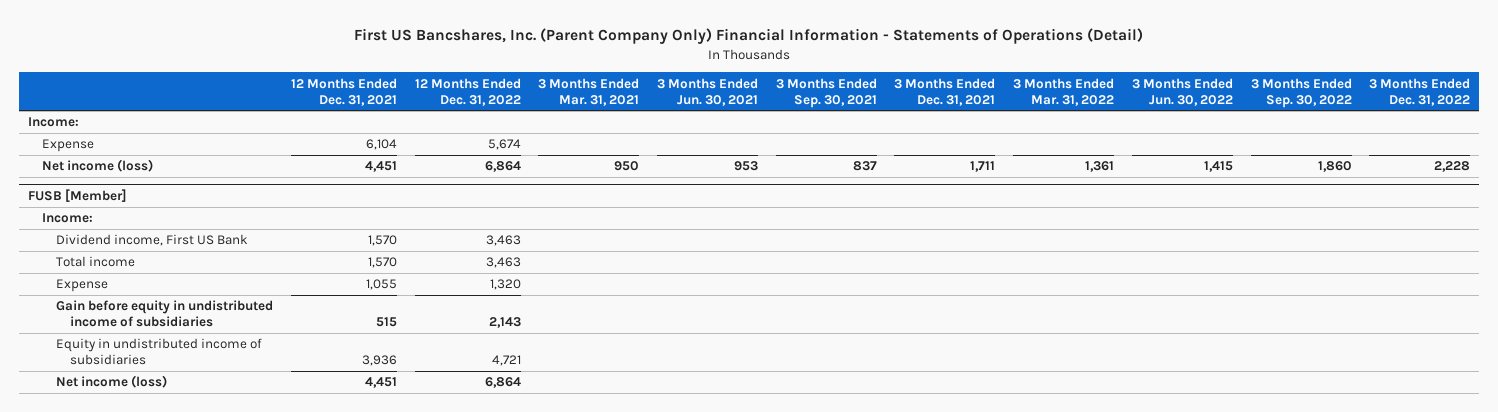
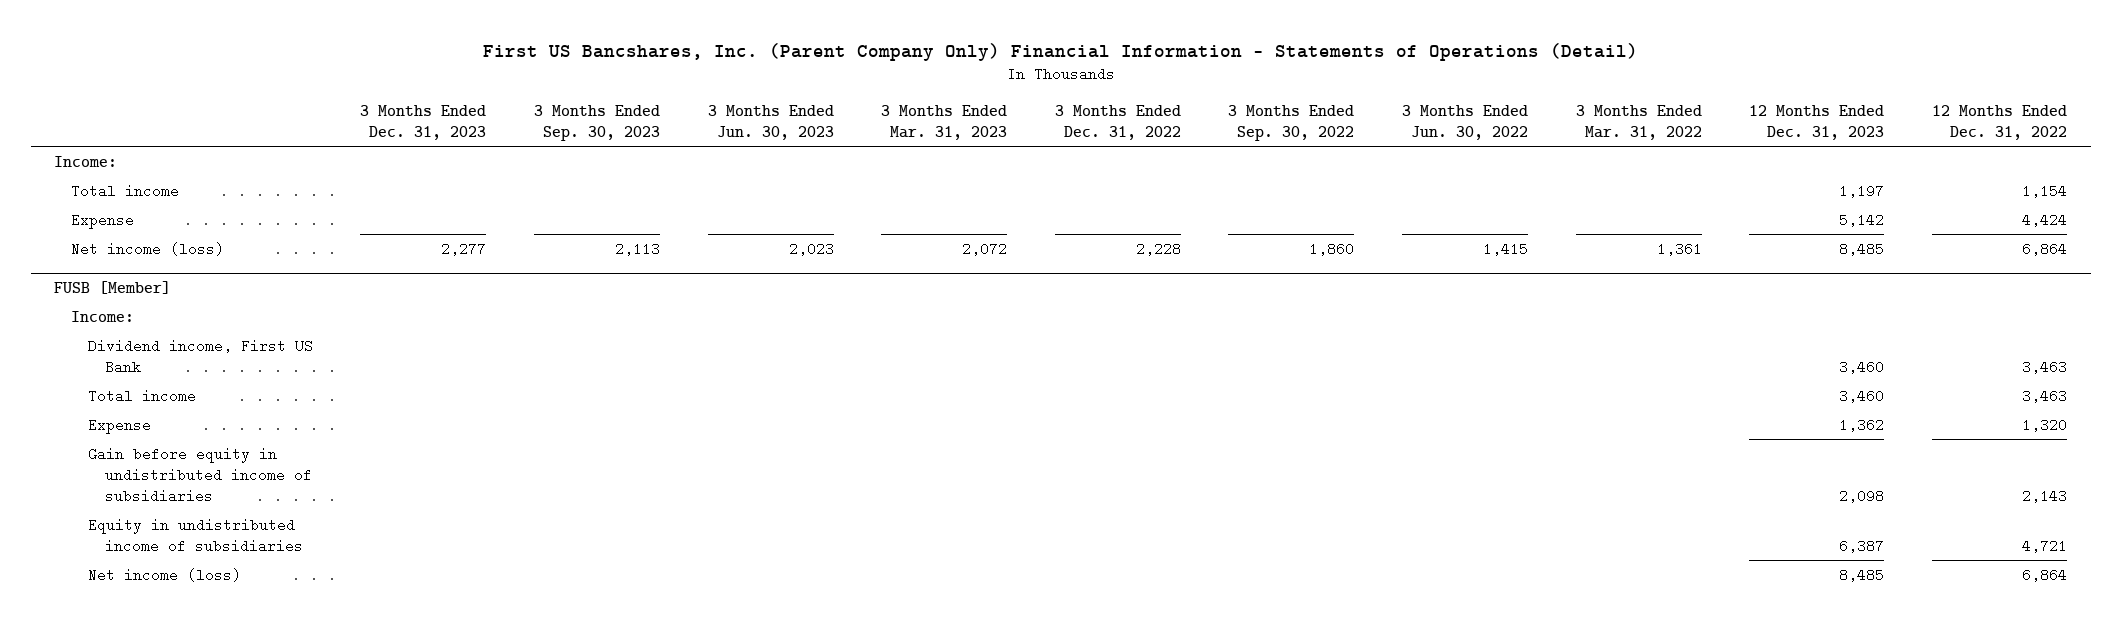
[290,77,397,106] 12 Months Ended Dec. 31, 2021 -> none
[538,77,640,106] 3 Months Ended Mar. 31, 2021 -> none
[657,77,759,106] 3 Months Ended Jun. 30, 2021 -> none
[775,77,877,108] 3 Months Ended Sep. 30, 2021 -> none
[894,77,996,106] 3 Months Ended Dec. 31, 2021 -> none
none -> [360,104,487,141] 3 Months Ended Dec. 31, 2023
none -> [534,104,661,142] 3 Months Ended Sep. 30, 2023
none -> [707,104,834,141] 3 Months Ended Jun. 30, 2023
none -> [881,104,1008,141] 3 Months Ended Mar. 31, 2023
none -> [1749,104,1885,141] 12 Months Ended Dec. 31, 2023
none -> [71,183,180,198] Total income
[487,139,521,151] 5,674 -> [2021,212,2067,227] 4,424

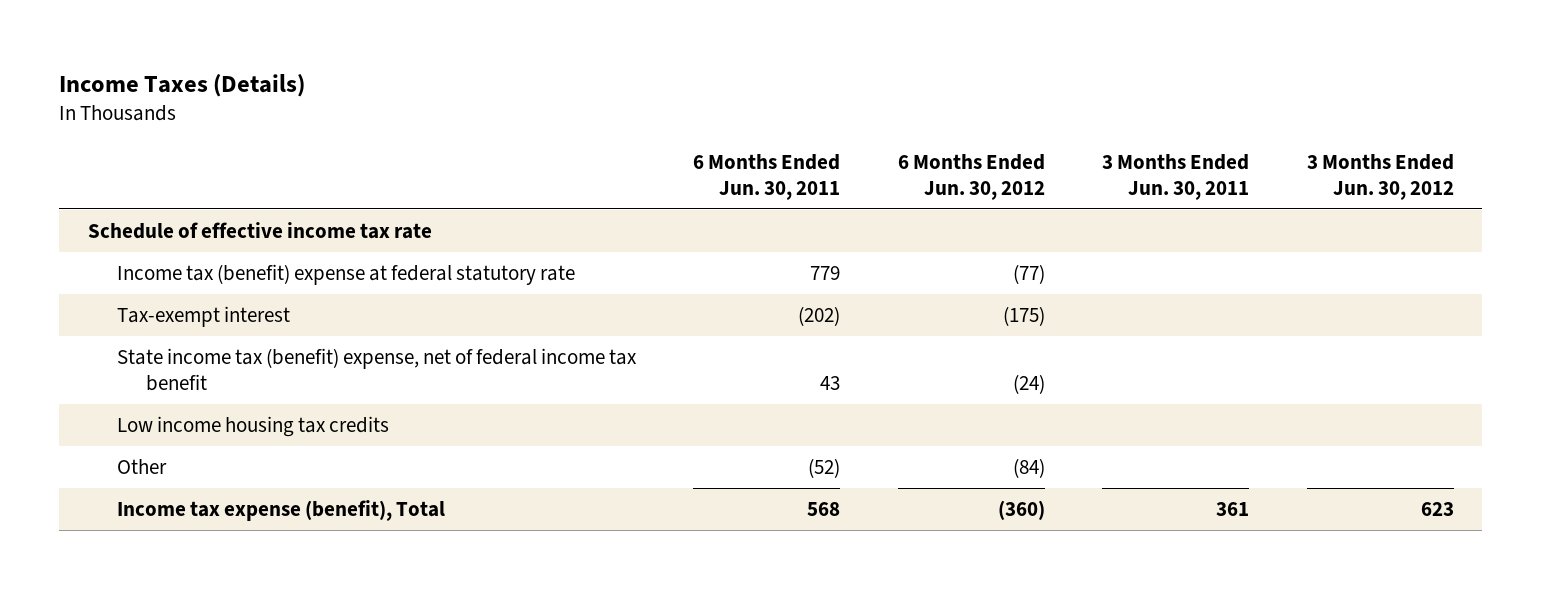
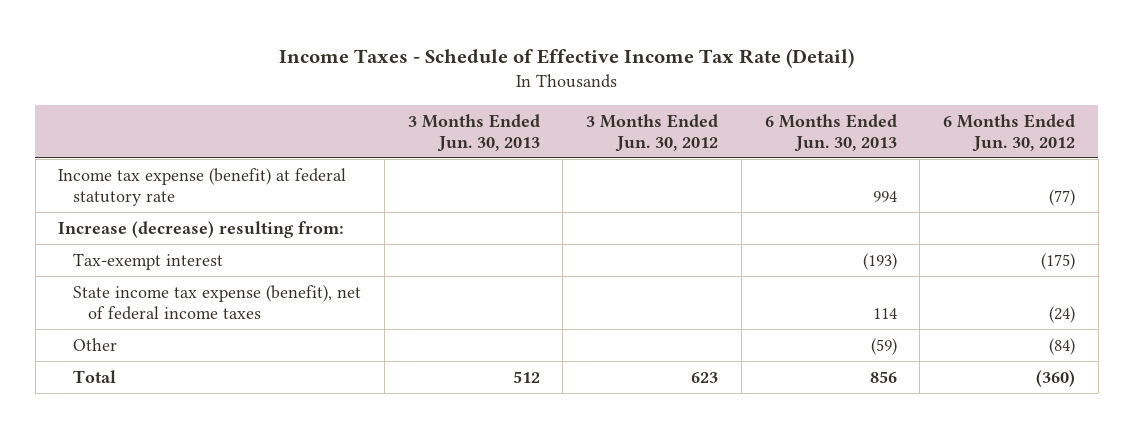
[58,73,305,97] Income Taxes (Details) -> [278,47,854,68] Income Taxes - Schedule of Effective Income Tax Rate (Detail)
[693,154,841,200] 6 Months Ended Jun. 30, 2011 -> none
[1102,154,1250,200] 3 Months Ended Jun. 30, 2011 -> none
none -> [407,113,540,153] 3 Months Ended Jun. 30, 2013
none -> [764,113,897,153] 6 Months Ended Jun. 30, 2013
[87,221,432,239] Schedule of effective income tax rate -> none
[116,263,575,285] Income tax (benefit) expense at federal statutory rate -> [58,167,347,207] Income tax expense (benefit) at federal statutory rate
none -> [58,220,345,238] Increase (decrease) resulting from:
[116,415,389,437] Low income housing tax credits -> none
[116,347,637,391] State income tax (benefit) expense, net of federal income tax benefit -> [73,284,362,321] State income tax expense (benefit), net of federal income taxes
[116,499,445,521] Income tax expense (benefit), Total -> [73,369,117,383] Total

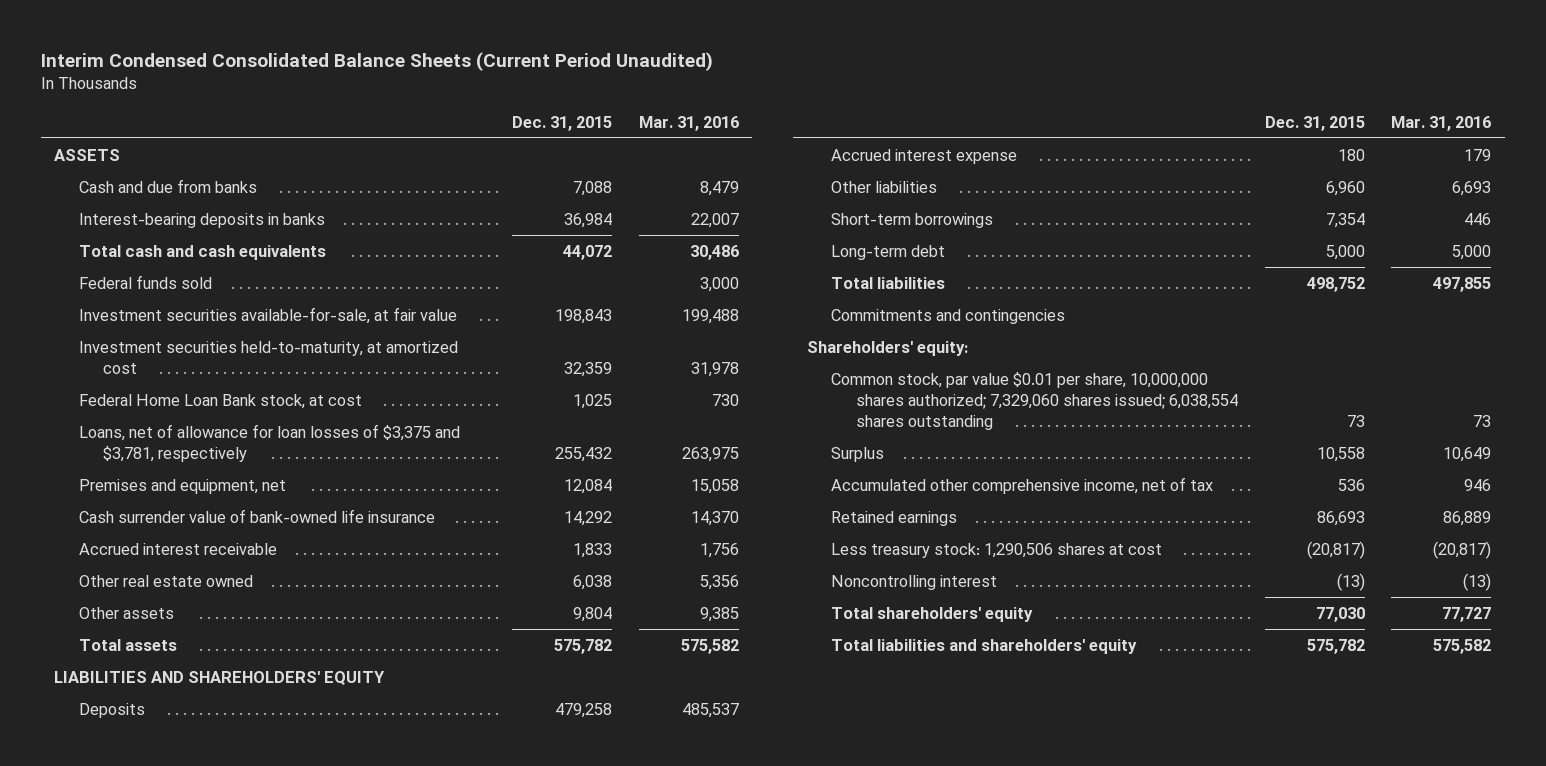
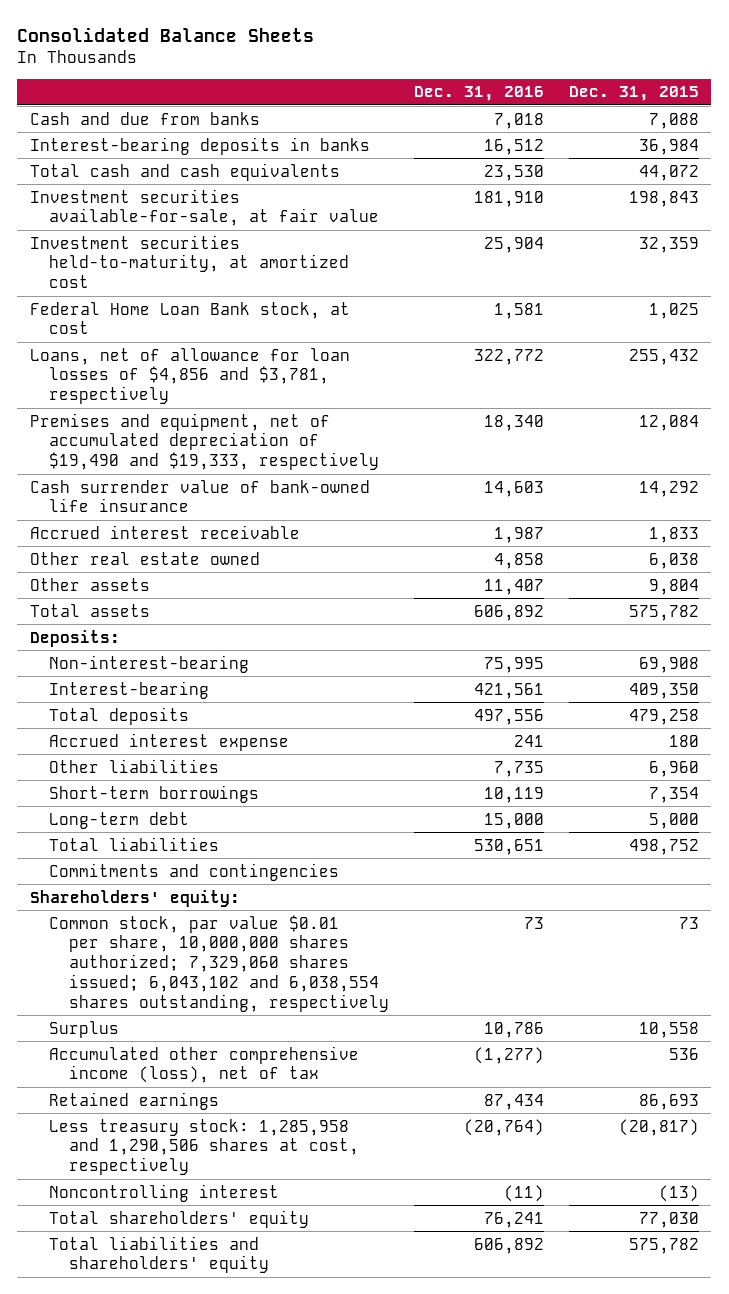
[40,51,713,71] Interim Condensed Consolidated Balance Sheets (Current Period Unaudited) -> [17,26,315,42] Consolidated Balance Sheets
[638,115,739,131] Mar. 31, 2016 -> none
none -> [413,86,544,102] Dec. 31, 2016
[54,149,121,162] ASSETS -> none
[78,275,212,290] Federal funds sold -> none
[78,424,460,462] Loans, net of allowance for loan losses of $3,375 and $3,781, respectively -> [29,347,350,405] Loans, net of allowance for loan losses of $4,856 and $3,781, respectively
[78,479,286,495] Premises and equipment, net -> [29,412,380,471] Premises and equipment, net of accumulated depreciation of $19,490 and $19,333, respectively
[54,671,386,686] LIABILITIES AND SHAREHOLDERS' EQUITY -> none
none -> [29,629,120,647] Deposits:
none -> [49,654,250,673] Non-interest-bearing
none -> [49,680,210,699] Interest-bearing
[78,703,145,719] Deposits -> [49,706,190,725] Total deposits
[831,372,1238,430] Common stock, par value $0.01 per share, 10,000,000 shares authorized; 7,329,060 shares issued; 6,038,554 shares outstanding -> [49,914,390,1012] Common stock, par value $0.01 per share, 10,000,000 shares authorized; 7,329,060 shares issued; 6,043,102 and 6,038,554 shares outstanding, respectively
[831,477,1214,495] Accumulated other comprehensive income, net of tax -> [49,1045,360,1084] Accumulated other comprehensive income (loss), net of tax
[831,543,1163,559] Less treasury stock: 1,290,506 shares at cost -> [49,1118,360,1176] Less treasury stock: 1,285,958 and 1,290,506 shares at cost, respectively

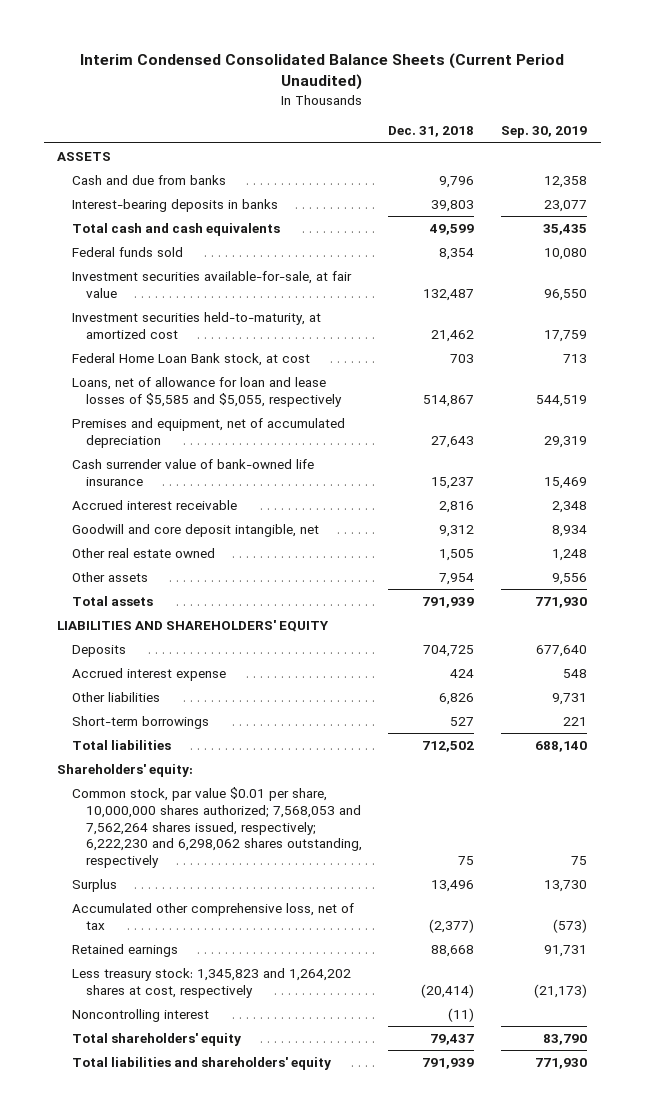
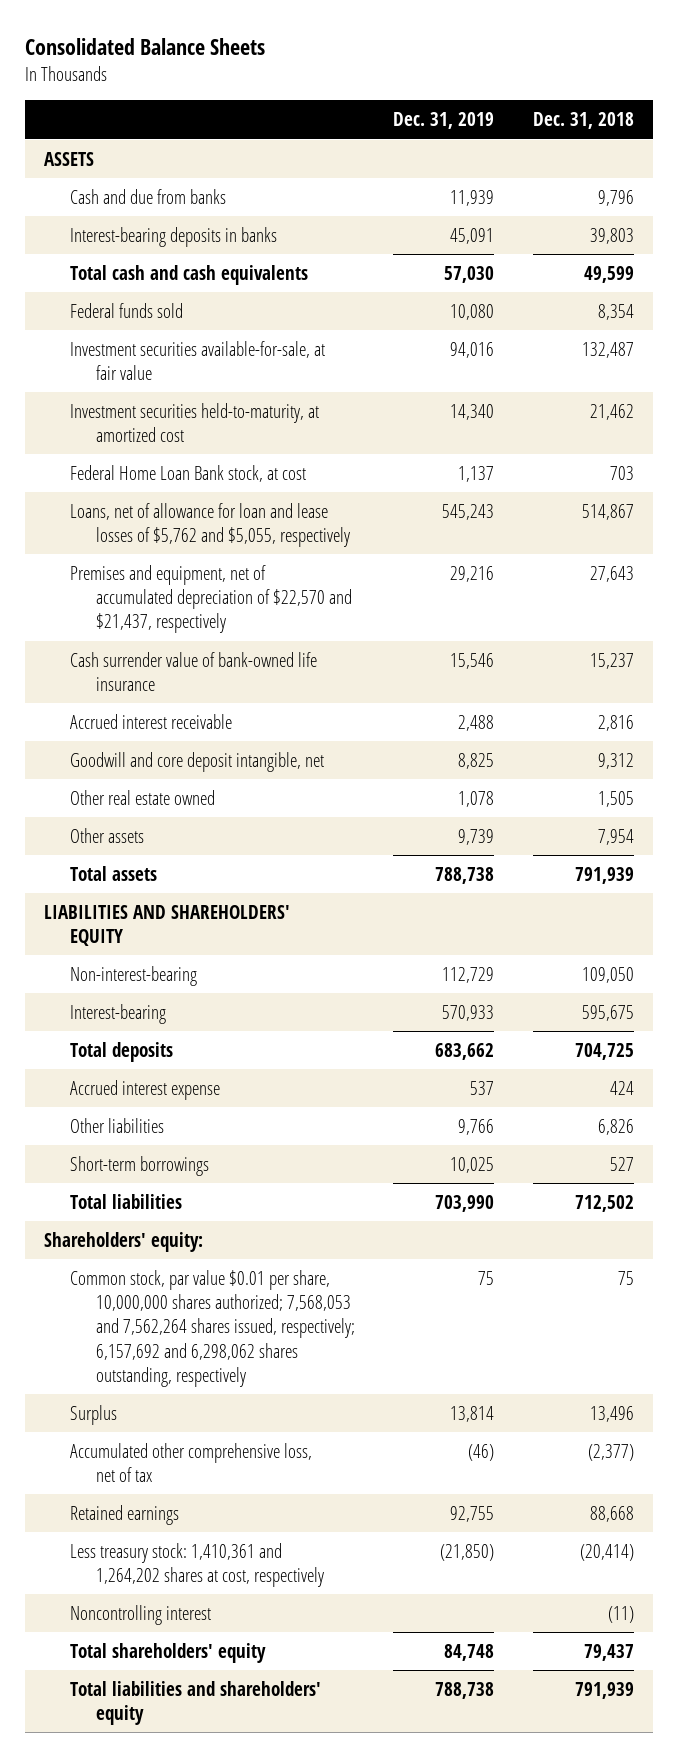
[80,53,565,91] Interim Condensed Consolidated Balance Sheets (Current Period Unaudited) -> [25,38,266,56] Consolidated Balance Sheets
[501,126,588,139] Sep. 30, 2019 -> none
none -> [393,112,495,130] Dec. 31, 2019
[71,376,342,407] Loans, net of allowance for loan and lease losses of $5,585 and $5,055, respectively -> [70,502,350,548] Loans, net of allowance for loan and lease losses of $5,762 and $5,055, respectively
[71,417,345,448] Premises and equipment, net of accumulated depreciation -> [70,564,352,634] Premises and equipment, net of accumulated depreciation of $22,570 and $21,437, respectively
none -> [70,965,198,986] Non-interest-bearing
none -> [70,1003,167,1024] Interest-bearing
[71,644,126,657] Deposits -> [70,1041,174,1062] Total deposits
[71,786,362,869] Common stock, par value $0.01 per share, 10,000,000 shares authorized; 7,568,053 and 7,562,264 shares issued, respectively; 6,222,230 and 6,298,062 shares outstanding, respectively -> [70,1269,355,1387] Common stock, par value $0.01 per share, 10,000,000 shares authorized; 7,568,053 and 7,562,264 shares issued, respectively; 6,157,692 and 6,298,062 shares outstanding, respectively
[71,967,351,998] Less treasury stock: 1,345,823 and 1,264,202 shares at cost, respectively -> [70,1542,324,1588] Less treasury stock: 1,410,361 and 1,264,202 shares at cost, respectively

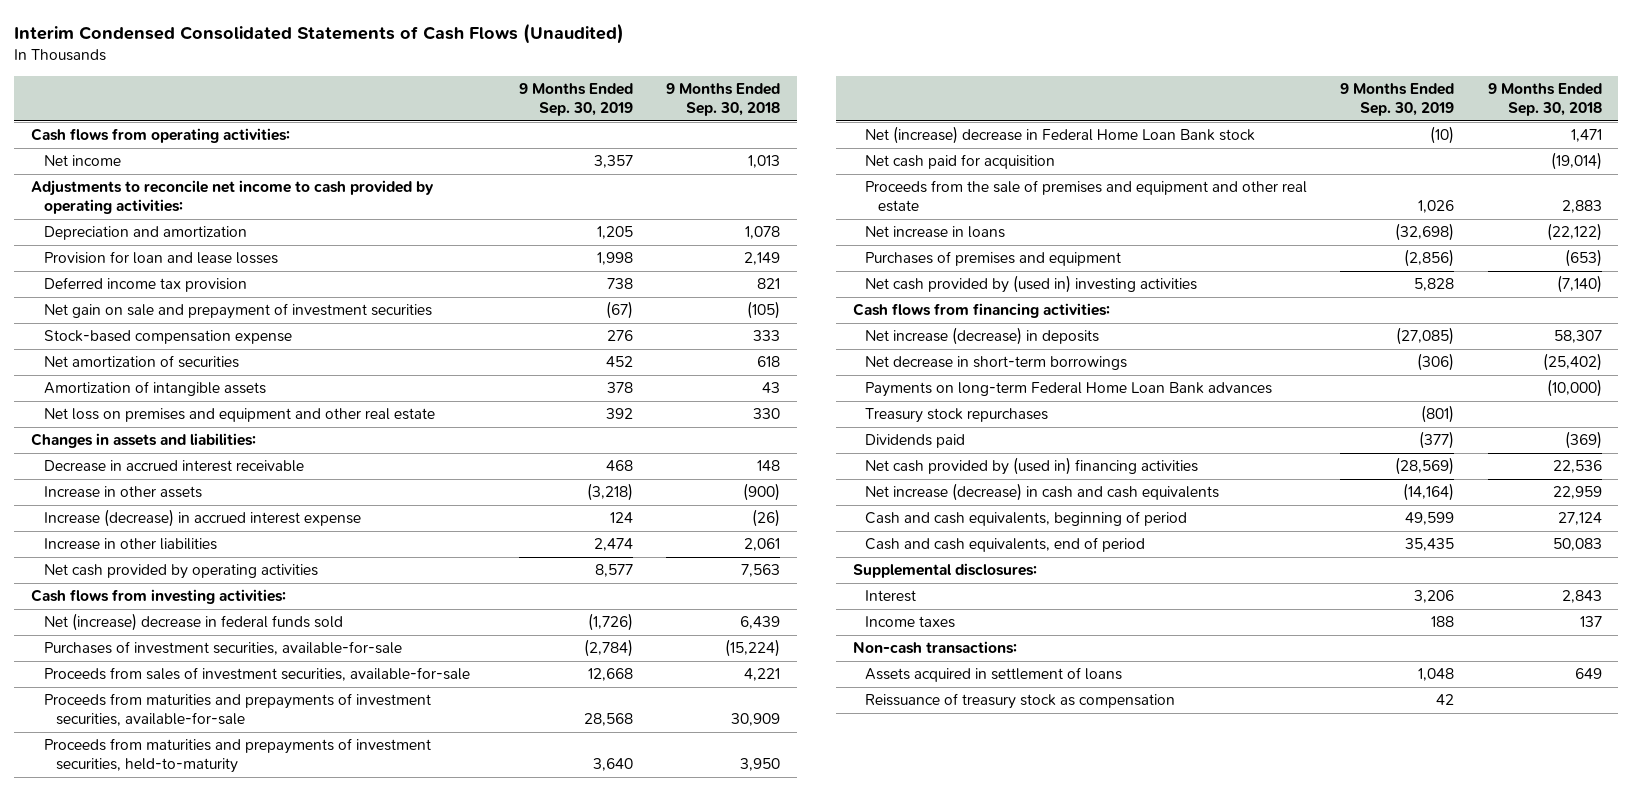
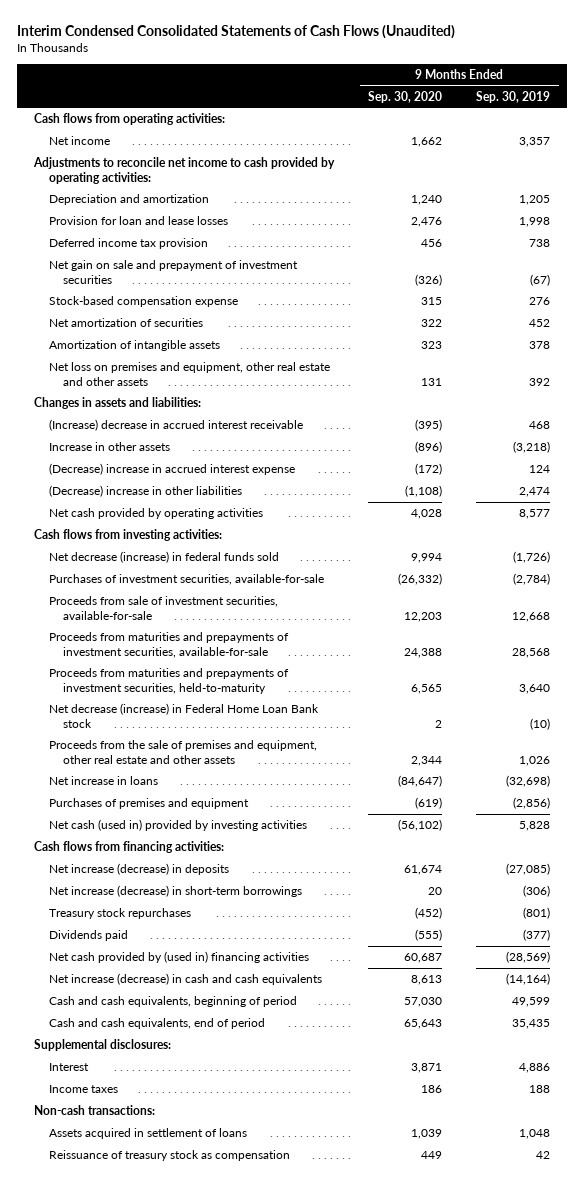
[666,83,781,116] 9 Months Ended Sep. 30, 2018 -> none
none -> [368,90,443,103] Sep. 30, 2020
[43,408,435,423] Net loss on premises and equipment and other real estate -> [48,362,330,386] Net loss on premises and equipment, other real estate and other assets
[43,460,304,473] Decrease in accrued interest receivable -> [48,419,303,432] (Increase) decrease in accrued interest receivable
[43,509,361,528] Increase (decrease) in accrued interest expense -> [48,463,295,476] (Decrease) increase in accrued interest expense
[43,538,217,551] Increase in other liabilities -> [48,485,242,498] (Decrease) increase in other liabilities
[43,613,343,632] Net (increase) decrease in federal funds sold -> [48,551,279,564] Net decrease (increase) in federal funds sold
[43,667,470,682] Proceeds from sales of investment securities, available-for-sale -> [48,596,278,620] Proceeds from sale of investment securities, available-for-sale
[865,154,1056,170] Net cash paid for acquisition -> none
[865,126,1256,145] Net (increase) decrease in Federal Home Loan Bank stock -> [48,703,319,728] Net decrease (increase) in Federal Home Loan Bank stock
[865,180,1308,213] Proceeds from the sale of premises and equipment and other real estate -> [48,740,317,764] Proceeds from the sale of premises and equipment, other real estate and other assets
[865,275,1198,294] Net cash provided by (used in) investing activities -> [48,819,307,832] Net cash (used in) provided by investing activities
[865,382,1273,398] Payments on long-term Federal Home Loan Bank advances -> none
[865,356,1128,371] Net decrease in short-term borrowings -> [48,885,302,898] Net increase (decrease) in short-term borrowings
[1414,590,1455,604] 3,206 -> [519,1063,551,1074] 4,886

